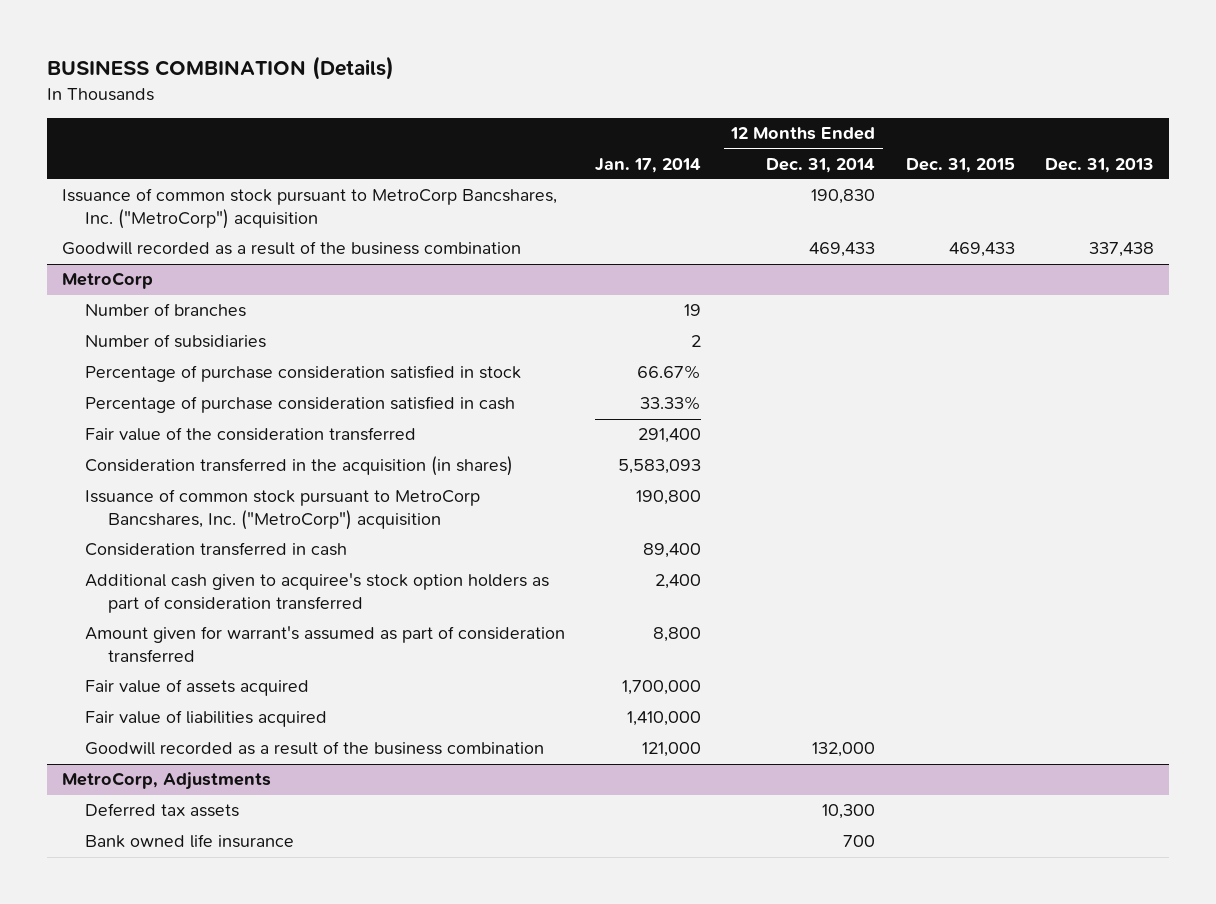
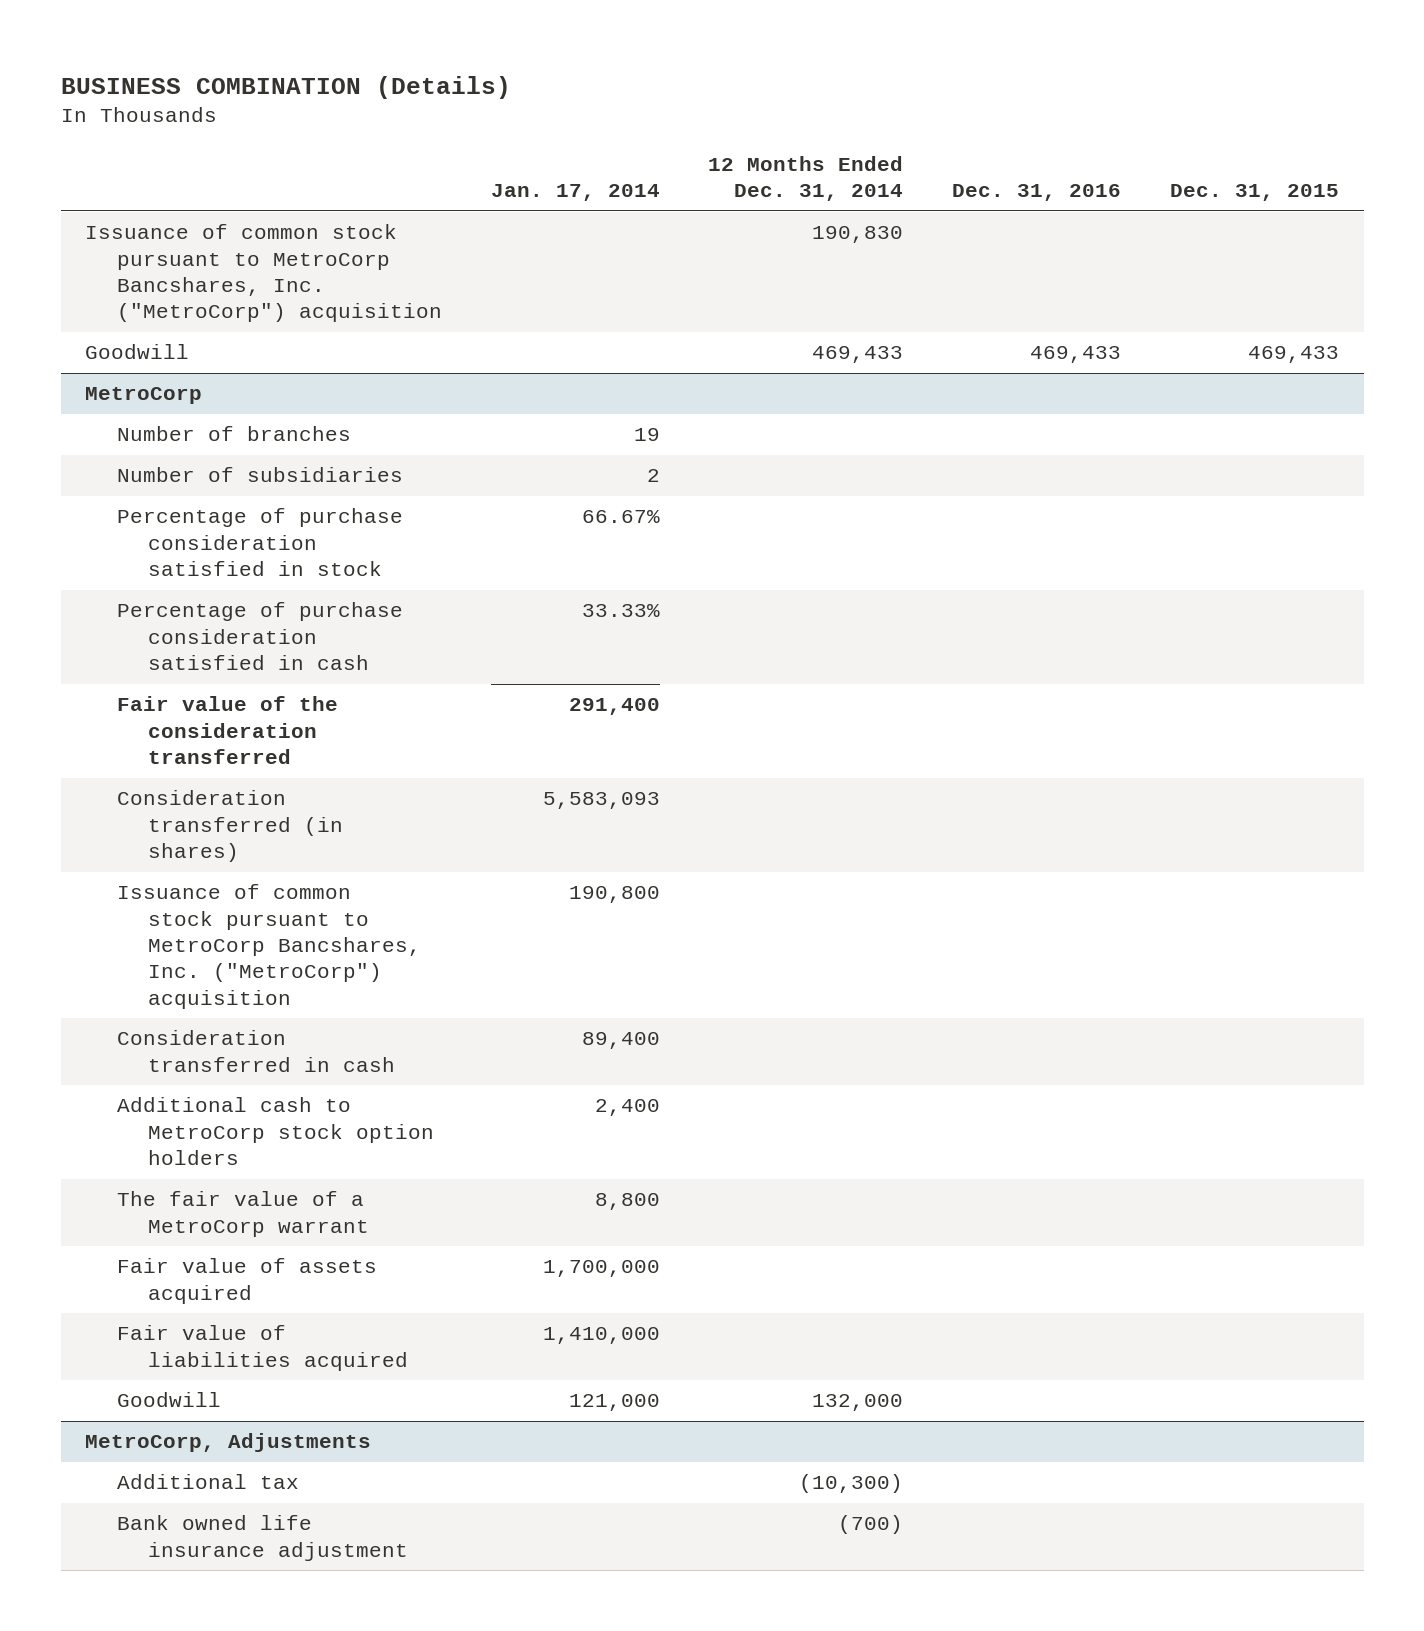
[1044,157,1154,173] Dec. 31, 2013 -> none
none -> [952,184,1122,202] Dec. 31, 2016
[61,241,521,256] Goodwill recorded as a result of the business combination -> [85,344,190,360] Goodwill
[84,456,513,477] Consideration transferred in the acquisition (in shares) -> [116,790,344,863] Consideration transferred (in shares)
[84,573,549,613] Additional cash given to acquiree's stock option holders as part of consideration transferred -> [116,1097,435,1166] Additional cash to MetroCorp stock option holders
[84,626,565,663] Amount given for warrant's assumed as part of consideration transferred -> [116,1191,370,1237] The fair value of a MetroCorp warrant
[84,741,544,756] Goodwill recorded as a result of the business combination -> [116,1392,221,1408] Goodwill
[84,803,239,818] Deferred tax assets -> [116,1474,299,1490] Additional tax
[822,804,876,820] 10,300 -> [799,1474,904,1494] (10,300)
[84,834,294,849] Bank owned life insurance -> [116,1515,409,1561] Bank owned life insurance adjustment
[843,835,876,848] 700 -> [838,1515,904,1535] (700)

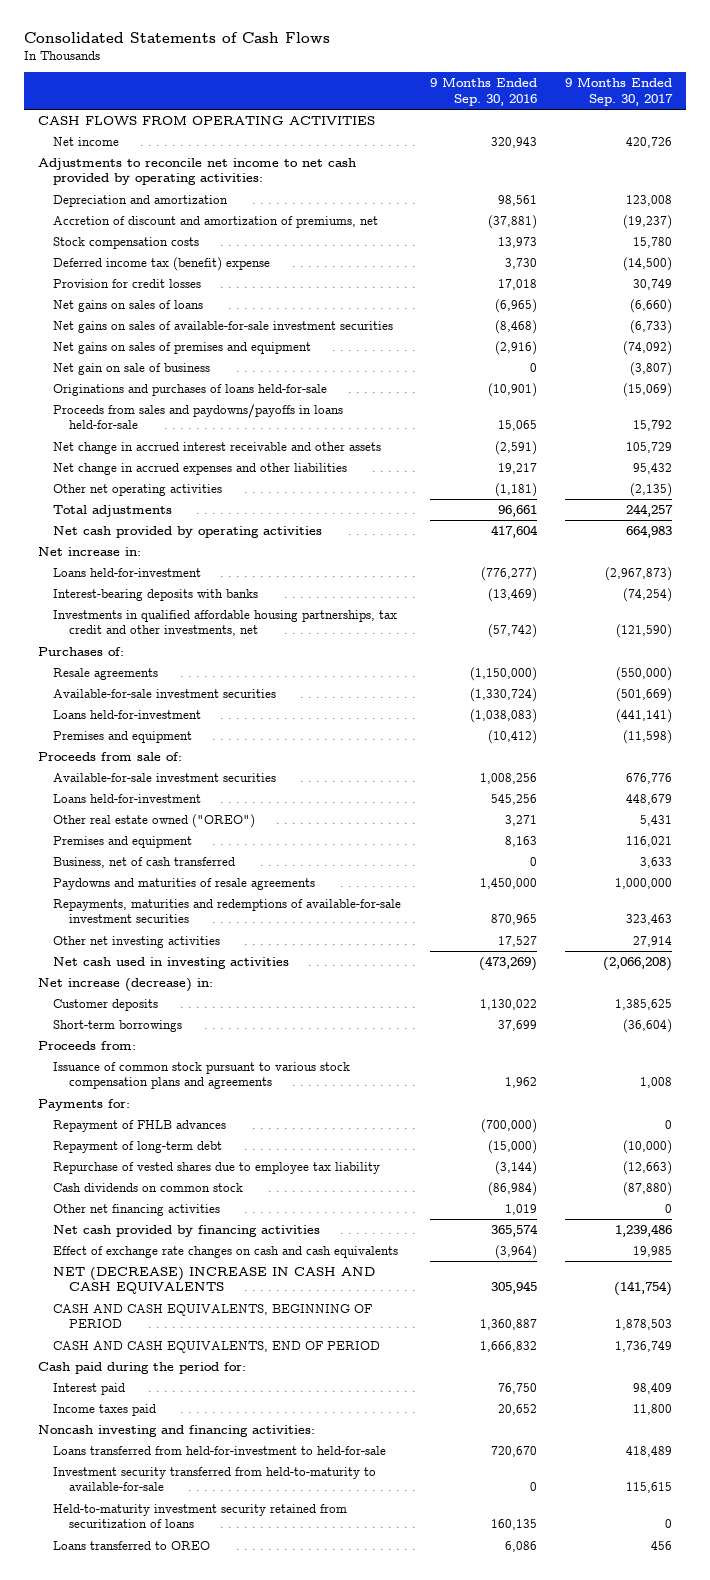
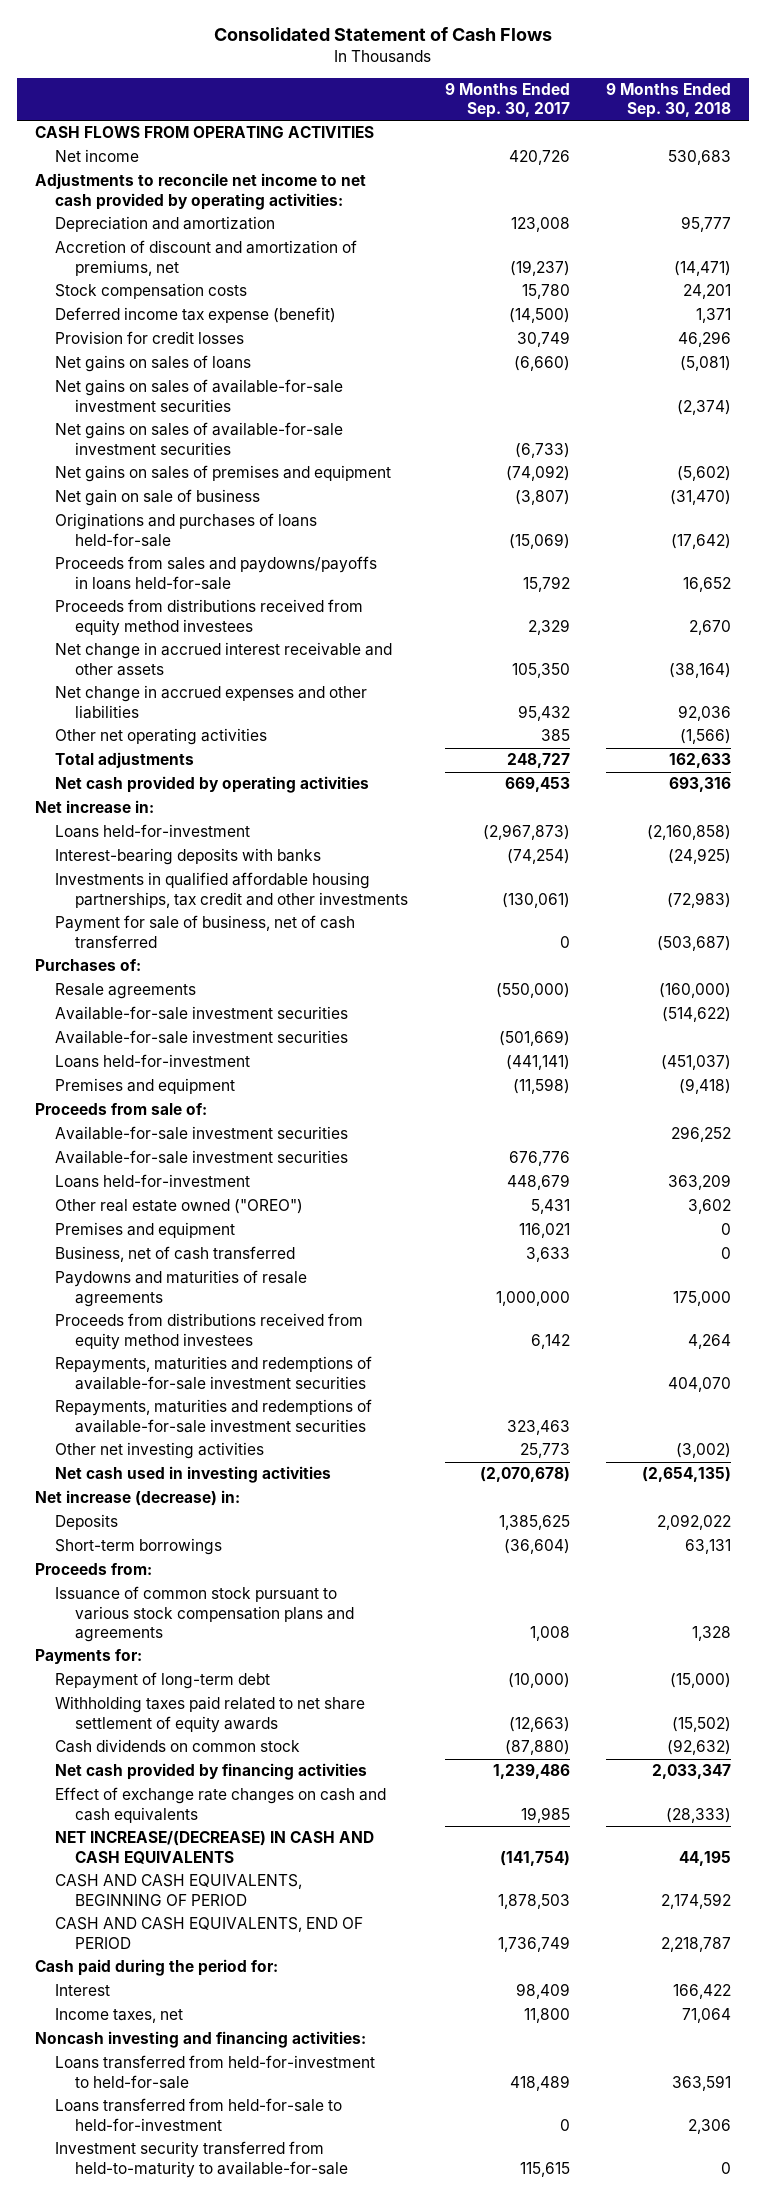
[23,32,330,44] Consolidated Statements of Cash Flows -> [214,27,553,42] Consolidated Statement of Cash Flows
[429,77,537,106] 9 Months Ended Sep. 30, 2016 -> none
none -> [605,82,731,119] 9 Months Ended Sep. 30, 2018
[53,257,271,272] Deferred income tax (benefit) expense -> [55,307,337,324] Deferred income tax expense (benefit)
none -> [55,379,344,412] Net gains on sales of available-for-sale investment securities
none -> [55,599,364,636] Proceeds from distributions received from equity method investees
[625,442,672,454] 105,729 -> [511,662,570,678] 105,350
[629,483,672,498] (2,135) -> [540,729,570,742] 385
[625,504,673,518] 244,257 -> [506,753,570,769] 248,727
[625,525,672,539] 664,983 -> [504,777,570,793] 669,453
[53,610,398,637] Investments in qualified affordable housing partnerships, tax credit and other investments, net -> [55,872,409,908] Investments in qualified affordable housing partnerships, tax credit and other investments
[615,624,672,639] (121,590) -> [501,892,570,908] (130,061)
none -> [55,915,356,949] Payment for sale of business, net of cash transferred
none -> [55,1006,349,1021] Available-for-sale investment securities
none -> [55,1126,349,1141] Available-for-sale investment securities
none -> [55,1313,364,1350] Proceeds from distributions received from equity method investees
none -> [55,1356,373,1390] Repayments, maturities and redemptions of available-for-sale investment securities
[632,936,672,948] 27,914 -> [519,1443,570,1459] 25,773
[602,957,672,972] (2,066,208) -> [479,1467,570,1483] (2,070,678)
[53,999,159,1012] Customer deposits -> [55,1514,119,1531] Deposits
[53,1120,227,1133] Repayment of FHLB advances -> none
[53,1162,381,1175] Repurchase of vested shares due to employee tax liability -> [55,1696,366,1733] Withholding taxes paid related to net share settlement of equity awards
[53,1204,221,1217] Other net financing activities -> none
[53,1267,376,1295] NET (DECREASE) INCREASE IN CASH AND CASH EQUIVALENTS -> [55,1831,375,1864] NET INCREASE/(DECREASE) IN CASH AND CASH EQUIVALENTS
[53,1383,126,1396] Interest paid -> [55,1984,111,1997] Interest
[53,1404,157,1417] Income taxes paid -> [55,2008,184,2024] Income taxes, net
none -> [55,2098,343,2131] Loans transferred from held-for-sale to held-for-investment
[53,1504,348,1529] Held-to-maturity investment security retained from securitization of loans -> none
[53,1541,211,1551] Loans transferred to OREO -> none

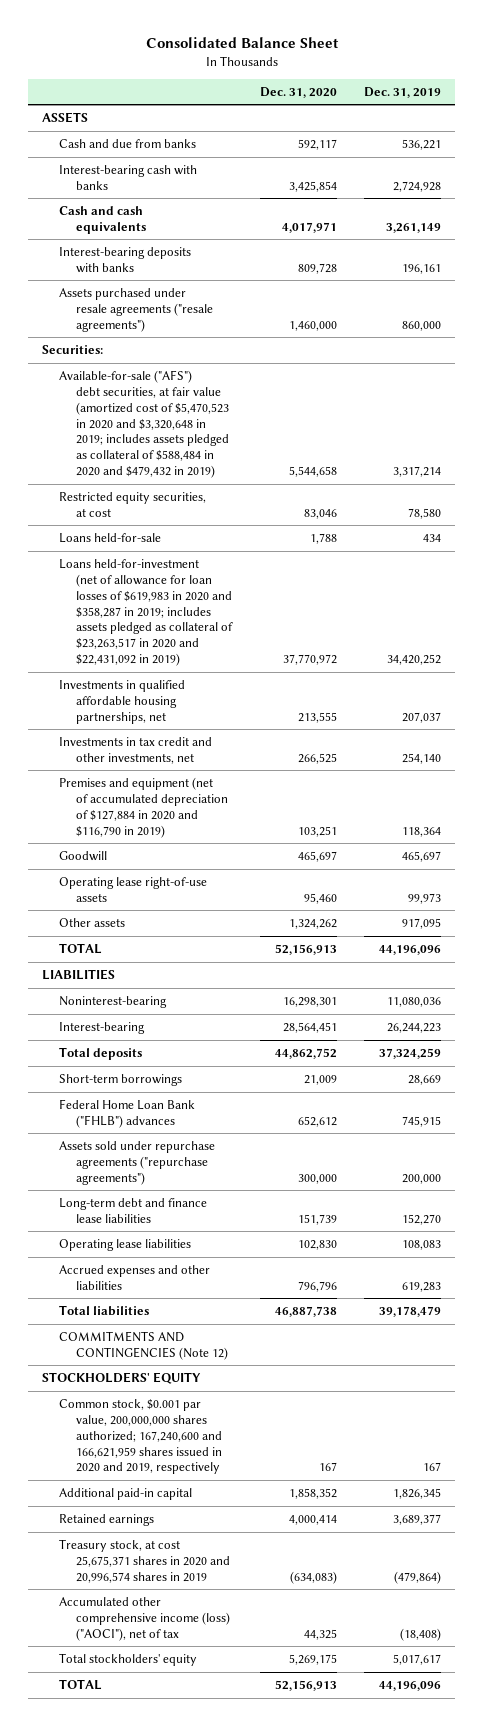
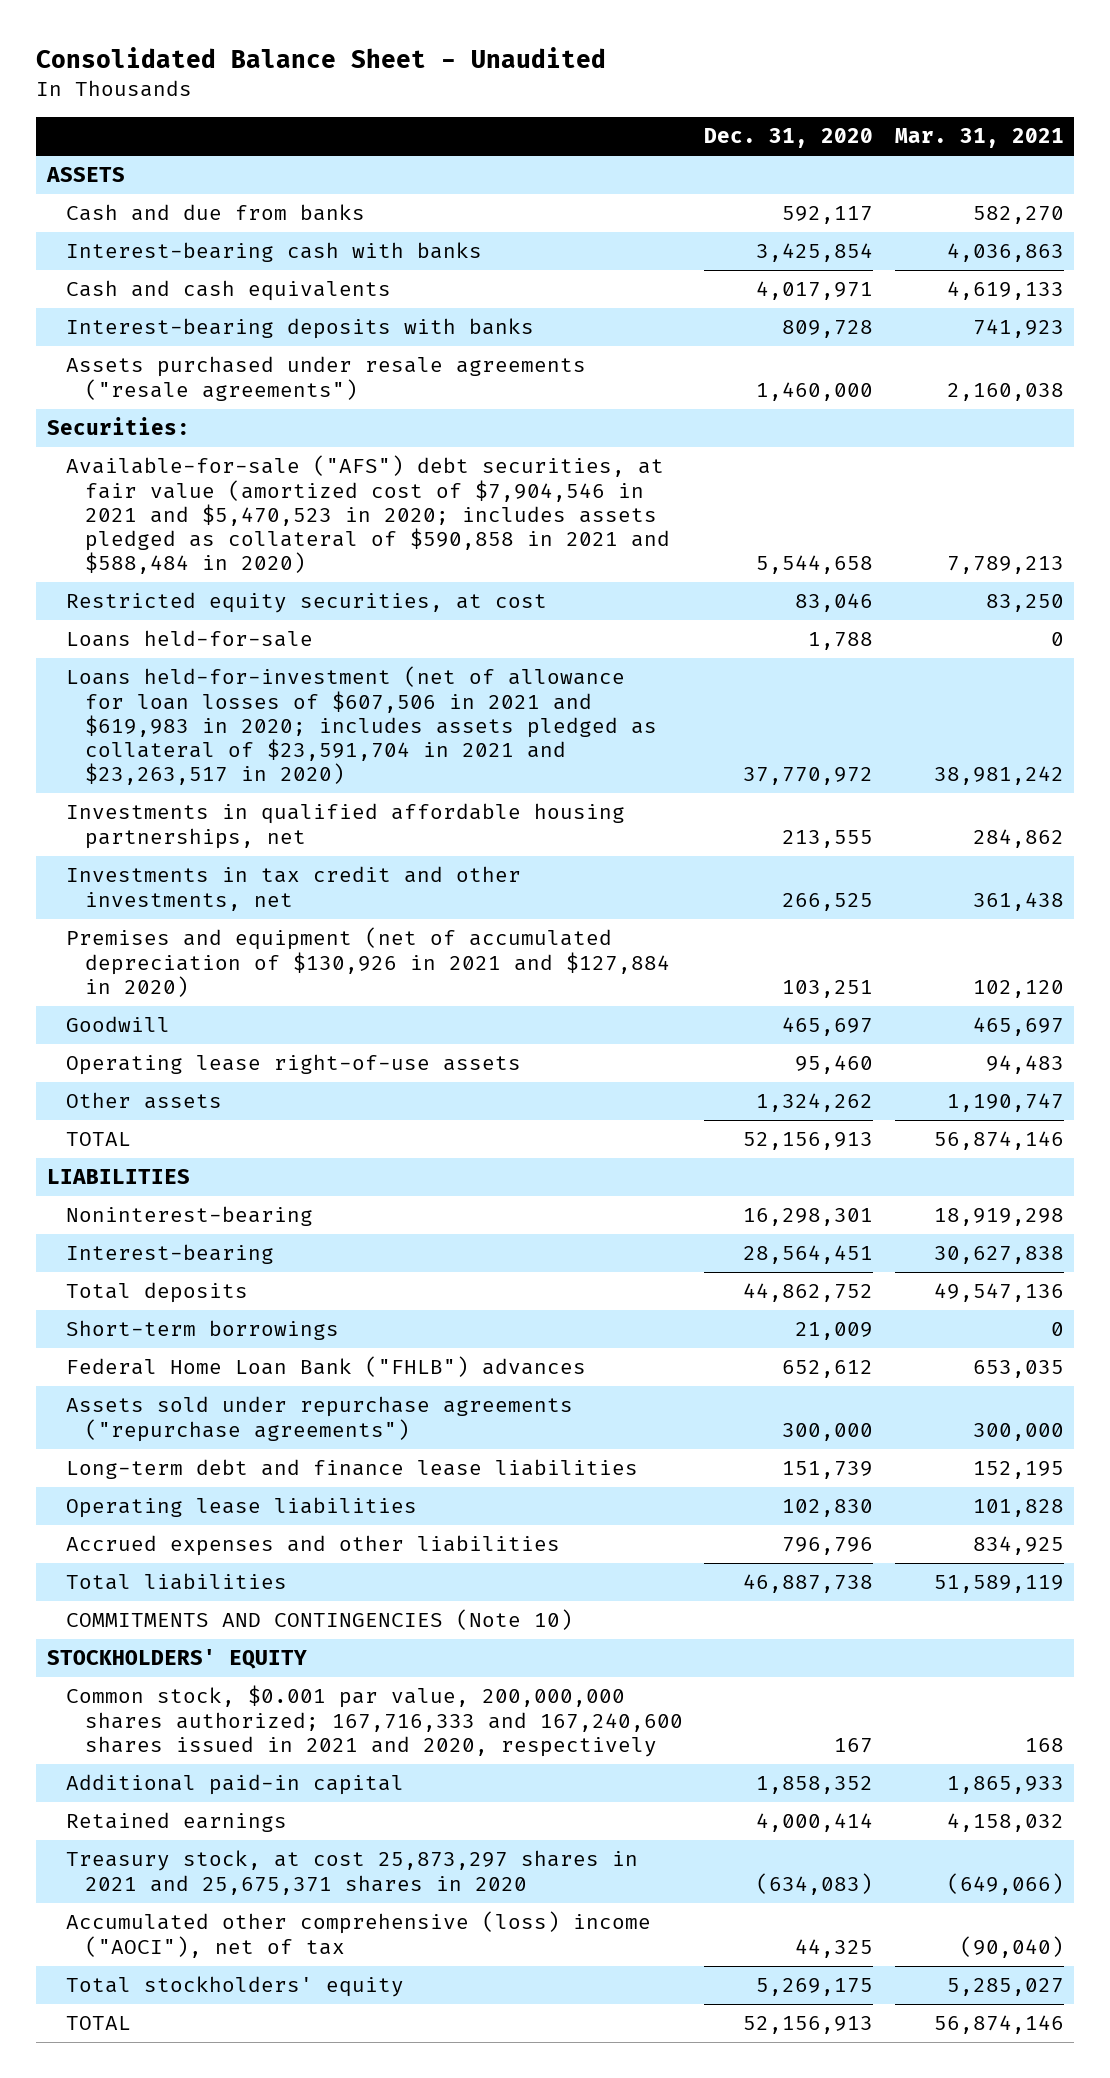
[145,37,339,49] Consolidated Balance Sheet -> [35,47,606,69] Consolidated Balance Sheet - Unaudited
[364,86,442,98] Dec. 31, 2019 -> none
none -> [894,128,1064,149] Mar. 31, 2021
[58,369,229,479] Available-for-sale ("AFS") debt securities, at fair value (amortized cost of $5,470,523 in 2020 and $3,320,648 in 2019; includes assets pledged as collateral of $588,484 in 2020 and $479,432 in 2019) -> [65,455,670,575] Available-for-sale ("AFS") debt securities, at fair value (amortized cost of $7,904,546 in 2021 and $5,470,523 in 2020; includes assets pledged as collateral of $590,858 in 2021 and $588,484 in 2020)
[58,558,233,667] Loans held-for-investment (net of allowance for loan losses of $619,983 in 2020 and $358,287 in 2019; includes assets pledged as collateral of $23,263,517 in 2020 and $22,431,092 in 2019) -> [65,666,657,786] Loans held-for-investment (net of allowance for loan losses of $607,506 in 2021 and $619,983 in 2020; includes assets pledged as collateral of $23,591,704 in 2021 and $23,263,517 in 2020)
[58,776,228,838] Premises and equipment (net of accumulated depreciation of $127,884 in 2020 and $116,790 in 2019) -> [65,927,670,997] Premises and equipment (net of accumulated depreciation of $130,926 in 2021 and $127,884 in 2020)
[58,1330,228,1360] COMMITMENTS AND CONTINGENCIES (Note 12) -> [65,1609,573,1631] COMMITMENTS AND CONTINGENCIES (Note 10)
[58,1398,222,1475] Common stock, $0.001 par value, 200,000,000 shares authorized; 167,240,600 and 166,621,959 shares issued in 2020 and 2019, respectively -> [65,1685,683,1757] Common stock, $0.001 par value, 200,000,000 shares authorized; 167,716,333 and 167,240,600 shares issued in 2021 and 2020, respectively
[58,1538,230,1583] Treasury stock, at cost 25,675,371 shares in 2020 and 20,996,574 shares in 2019 -> [65,1850,638,1895] Treasury stock, at cost 25,873,297 shares in 2021 and 25,675,371 shares in 2020
[58,1596,230,1641] Accumulated other comprehensive income (loss) ("AOCI"), net of tax -> [65,1911,651,1958] Accumulated other comprehensive (loss) income ("AOCI"), net of tax

